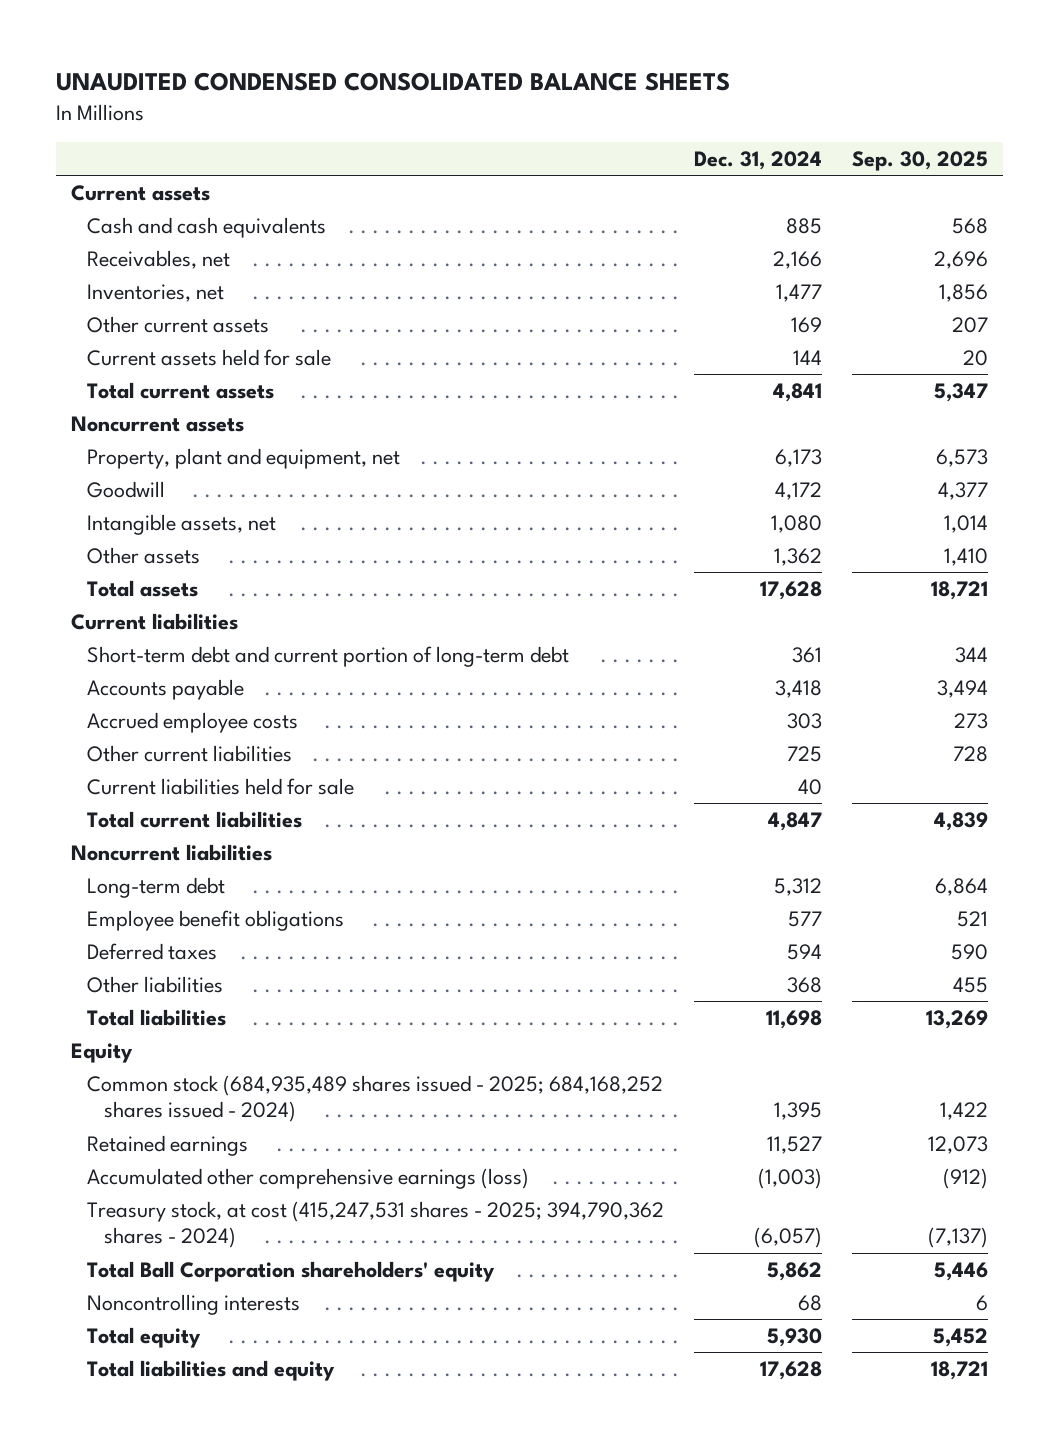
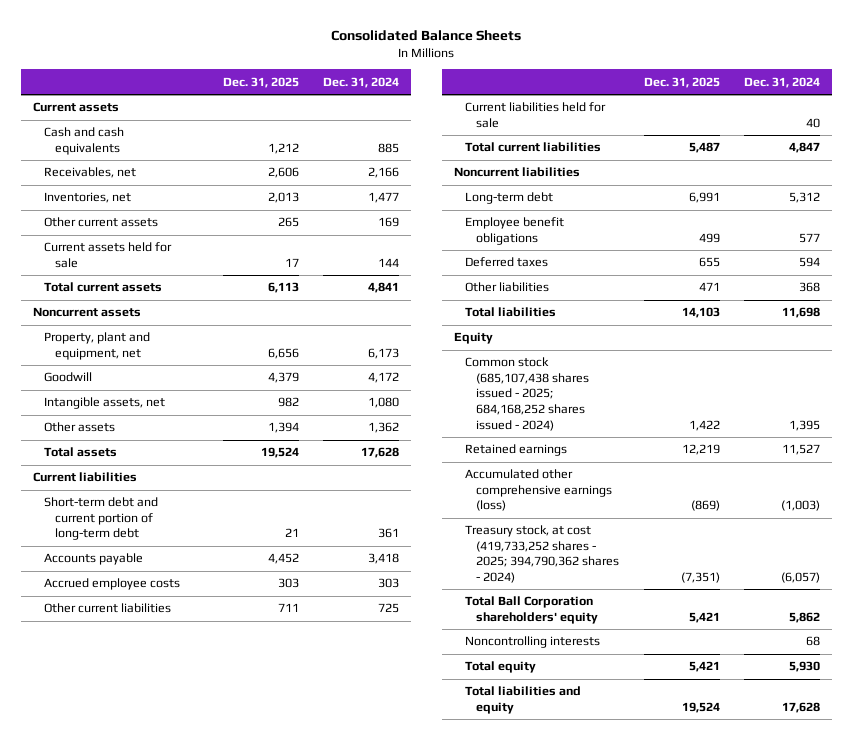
[55,72,730,92] UNAUDITED CONDENSED CONSOLIDATED BALANCE SHEETS -> [331,30,522,42] Consolidated Balance Sheets
[852,150,989,171] Sep. 30, 2025 -> none
none -> [222,76,299,88] Dec. 31, 2025
[87,1074,664,1123] Common stock (684,935,489 shares issued - 2025; 684,168,252 shares issued - 2024) -> [465,357,590,431] Common stock (685,107,438 shares issued - 2025; 684,168,252 shares issued - 2024)
[87,1200,665,1249] Treasury stock, at cost (415,247,531 shares - 2025; 394,790,362 shares - 2024) -> [465,525,620,584] Treasury stock, at cost (419,733,252 shares - 2025; 394,790,362 shares - 2024)

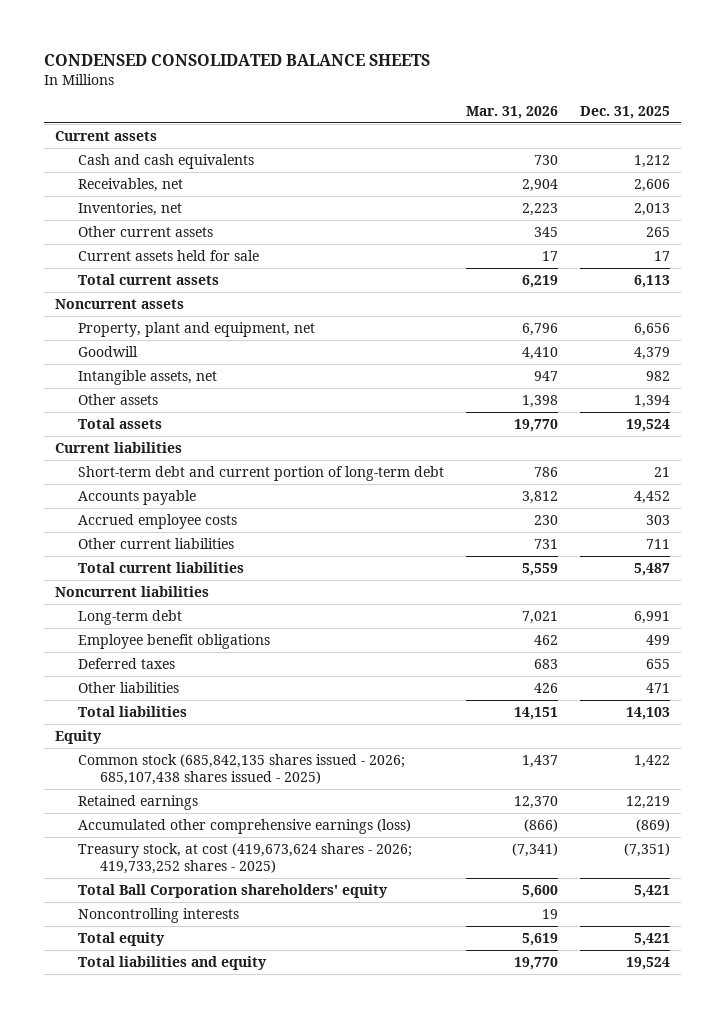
[331,30,522,42] Consolidated Balance Sheets -> [44,54,431,67] CONDENSED CONSOLIDATED BALANCE SHEETS
[322,76,399,88] Dec. 31, 2024 -> none
none -> [465,106,558,120] Mar. 31, 2026
[465,102,607,128] Current liabilities held for sale -> none
[465,357,590,431] Common stock (685,107,438 shares issued - 2025; 684,168,252 shares issued - 2024) -> [77,753,405,785] Common stock (685,842,135 shares issued - 2026; 685,107,438 shares issued - 2025)
[465,525,620,584] Treasury stock, at cost (419,733,252 shares - 2025; 394,790,362 shares - 2024) -> [77,842,412,874] Treasury stock, at cost (419,673,624 shares - 2026; 419,733,252 shares - 2025)

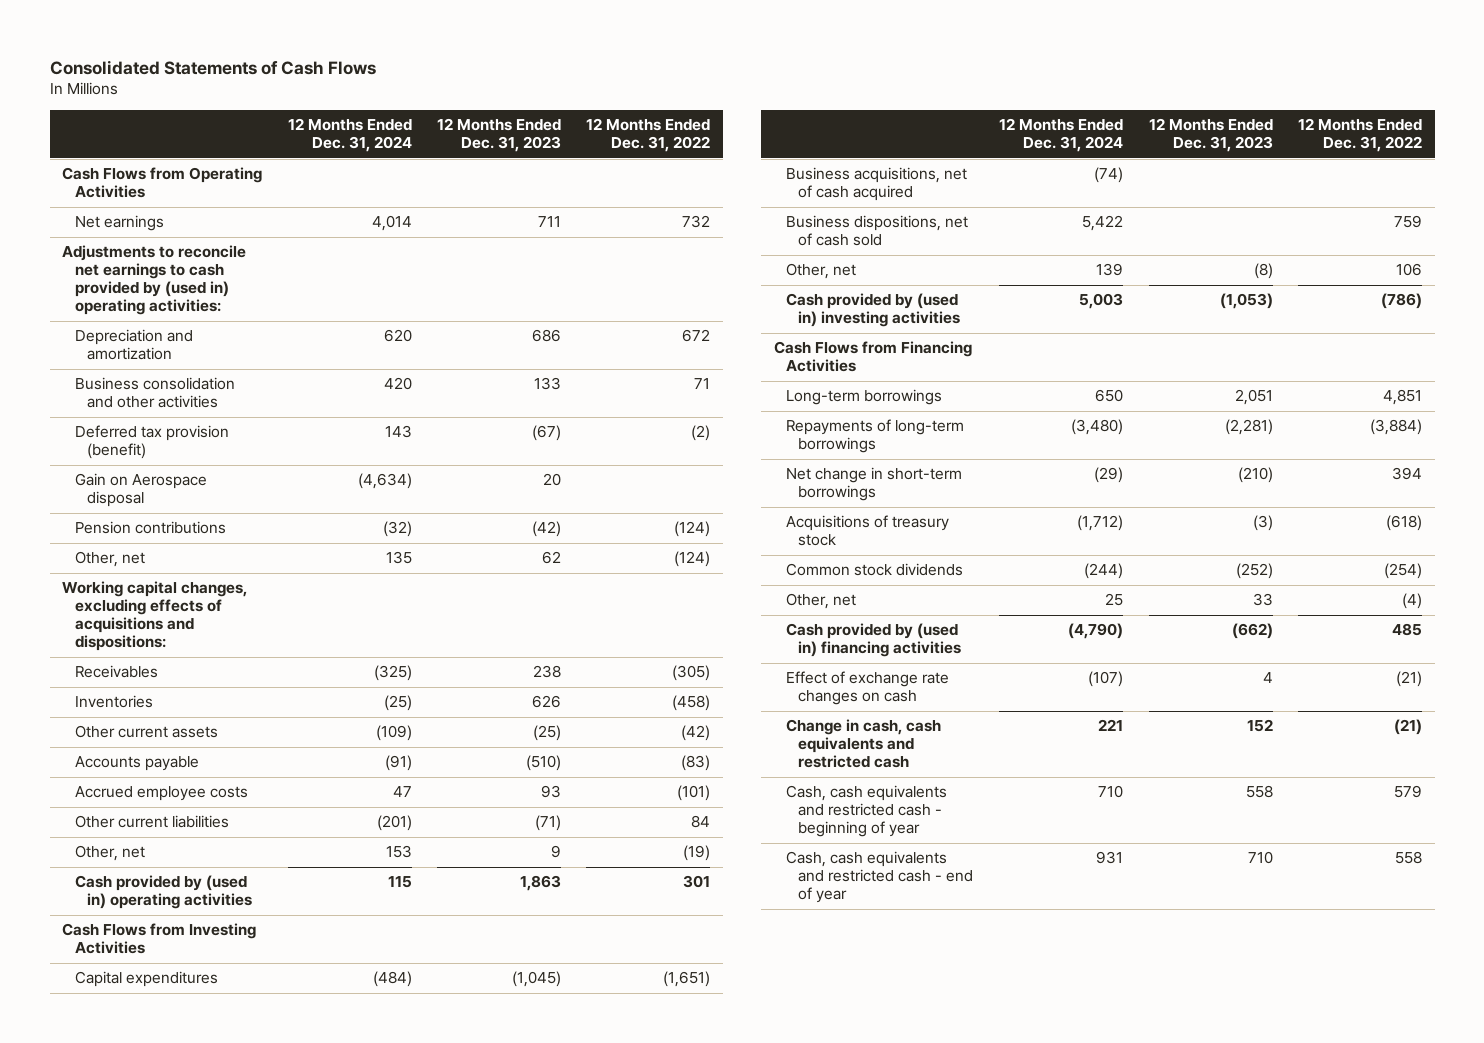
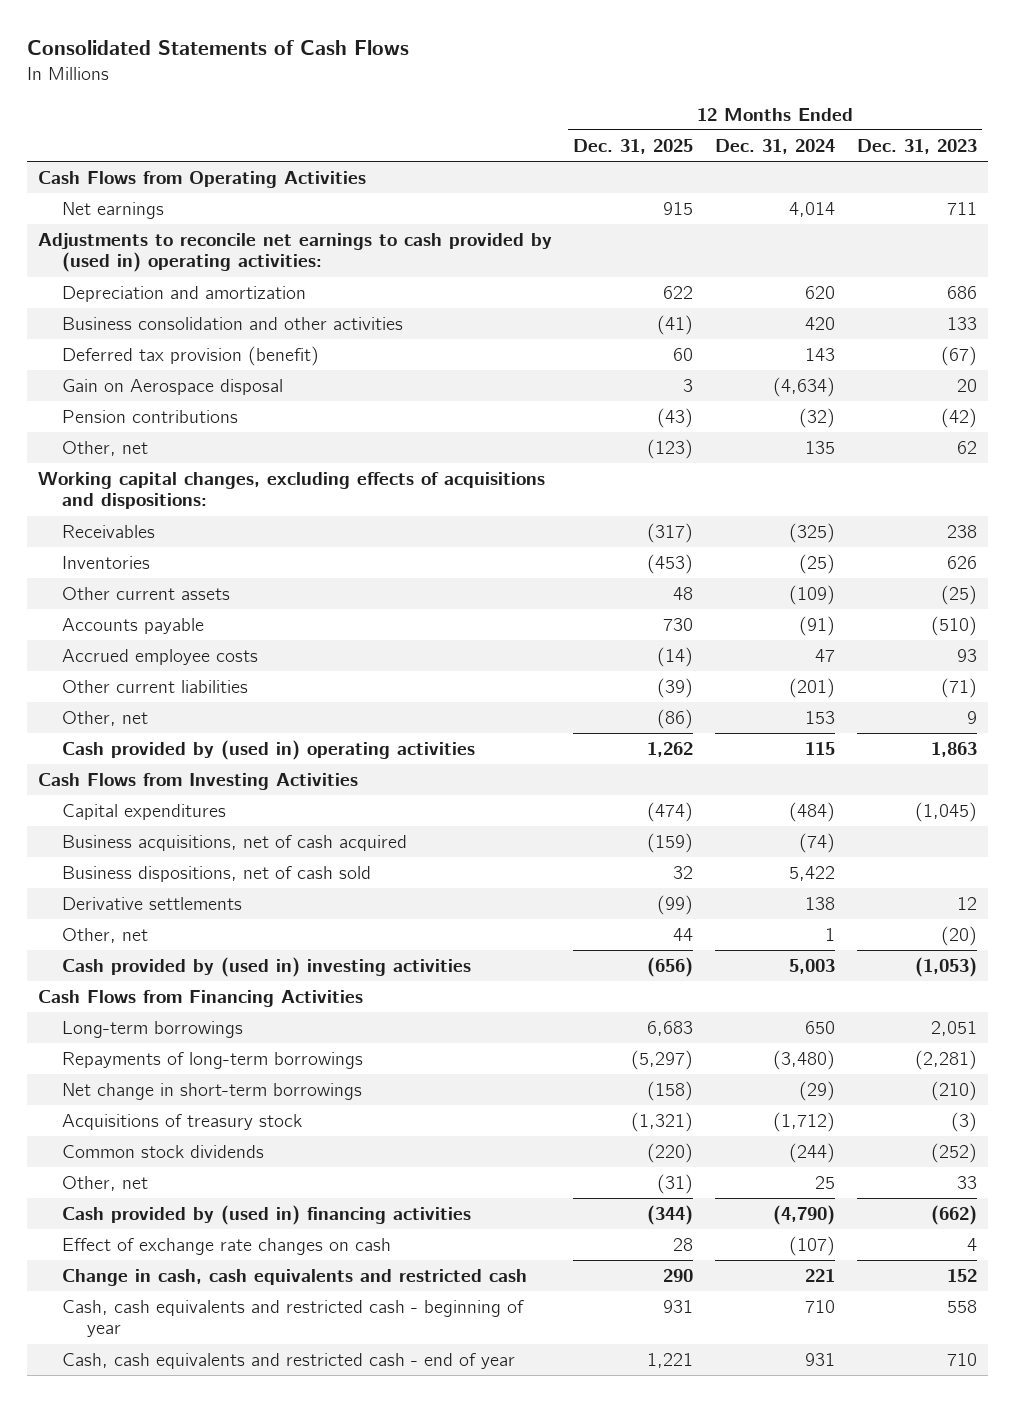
[586,118,711,153] 12 Months Ended Dec. 31, 2022 -> none
none -> [573,139,694,155] Dec. 31, 2025
none -> [62,897,243,911] Derivative settlements
[1096,263,1124,277] 139 -> [825,928,836,942] 1
[1253,263,1273,280] (8) -> [940,926,977,947] (20)

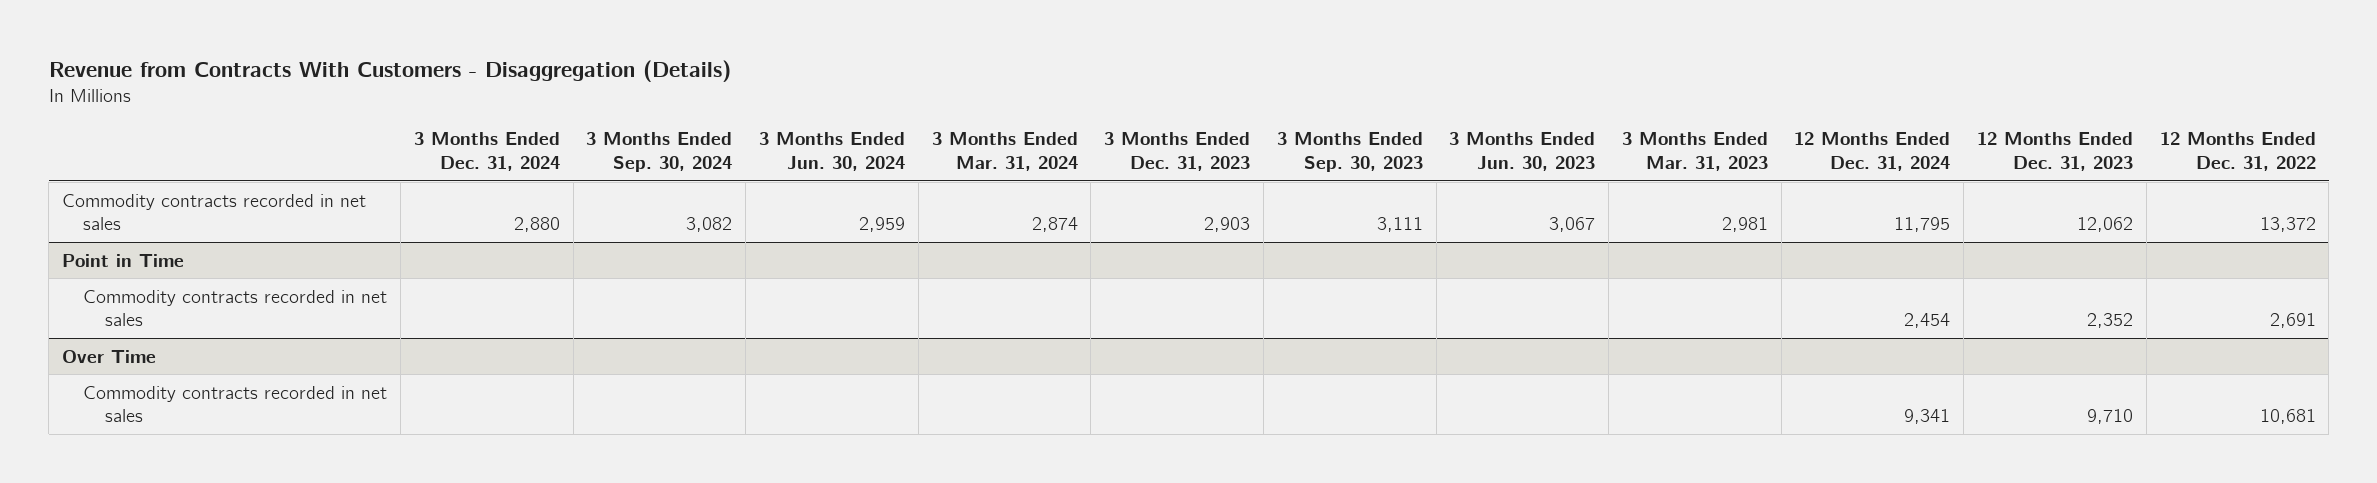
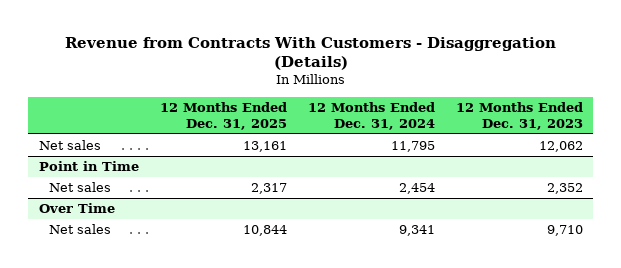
[413,132,560,171] 3 Months Ended Dec. 31, 2024 -> none
[586,132,733,172] 3 Months Ended Sep. 30, 2024 -> none
[758,132,905,171] 3 Months Ended Jun. 30, 2024 -> none
[931,132,1078,171] 3 Months Ended Mar. 31, 2024 -> none
[1104,132,1251,171] 3 Months Ended Dec. 31, 2023 -> none
[1276,132,1423,172] 3 Months Ended Sep. 30, 2023 -> none
[1449,132,1596,171] 3 Months Ended Jun. 30, 2023 -> none
[1621,132,1768,171] 3 Months Ended Mar. 31, 2023 -> none
[2159,132,2316,171] 12 Months Ended Dec. 31, 2022 -> none
none -> [159,102,287,130] 12 Months Ended Dec. 31, 2025
[61,193,366,230] Commodity contracts recorded in net sales -> [38,140,101,151] Net sales
[83,289,388,326] Commodity contracts recorded in net sales -> [48,182,111,193] Net sales
[83,385,388,422] Commodity contracts recorded in net sales -> [48,224,111,235] Net sales

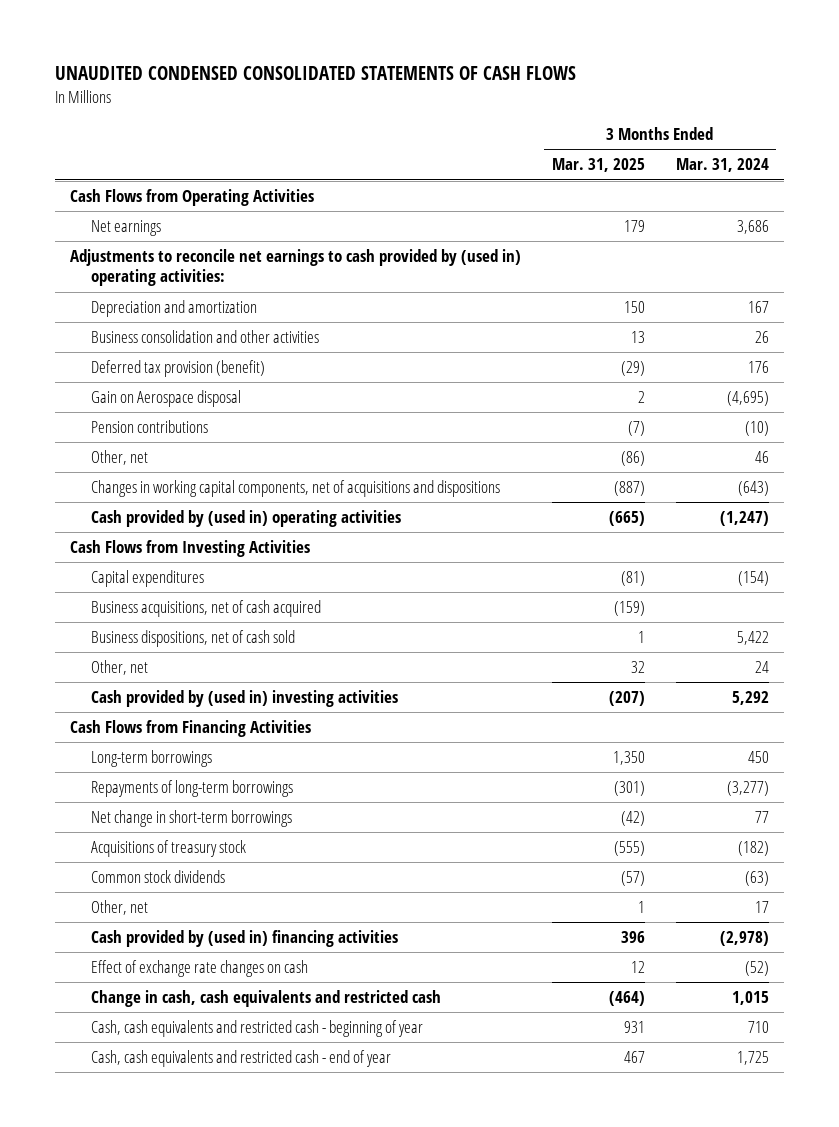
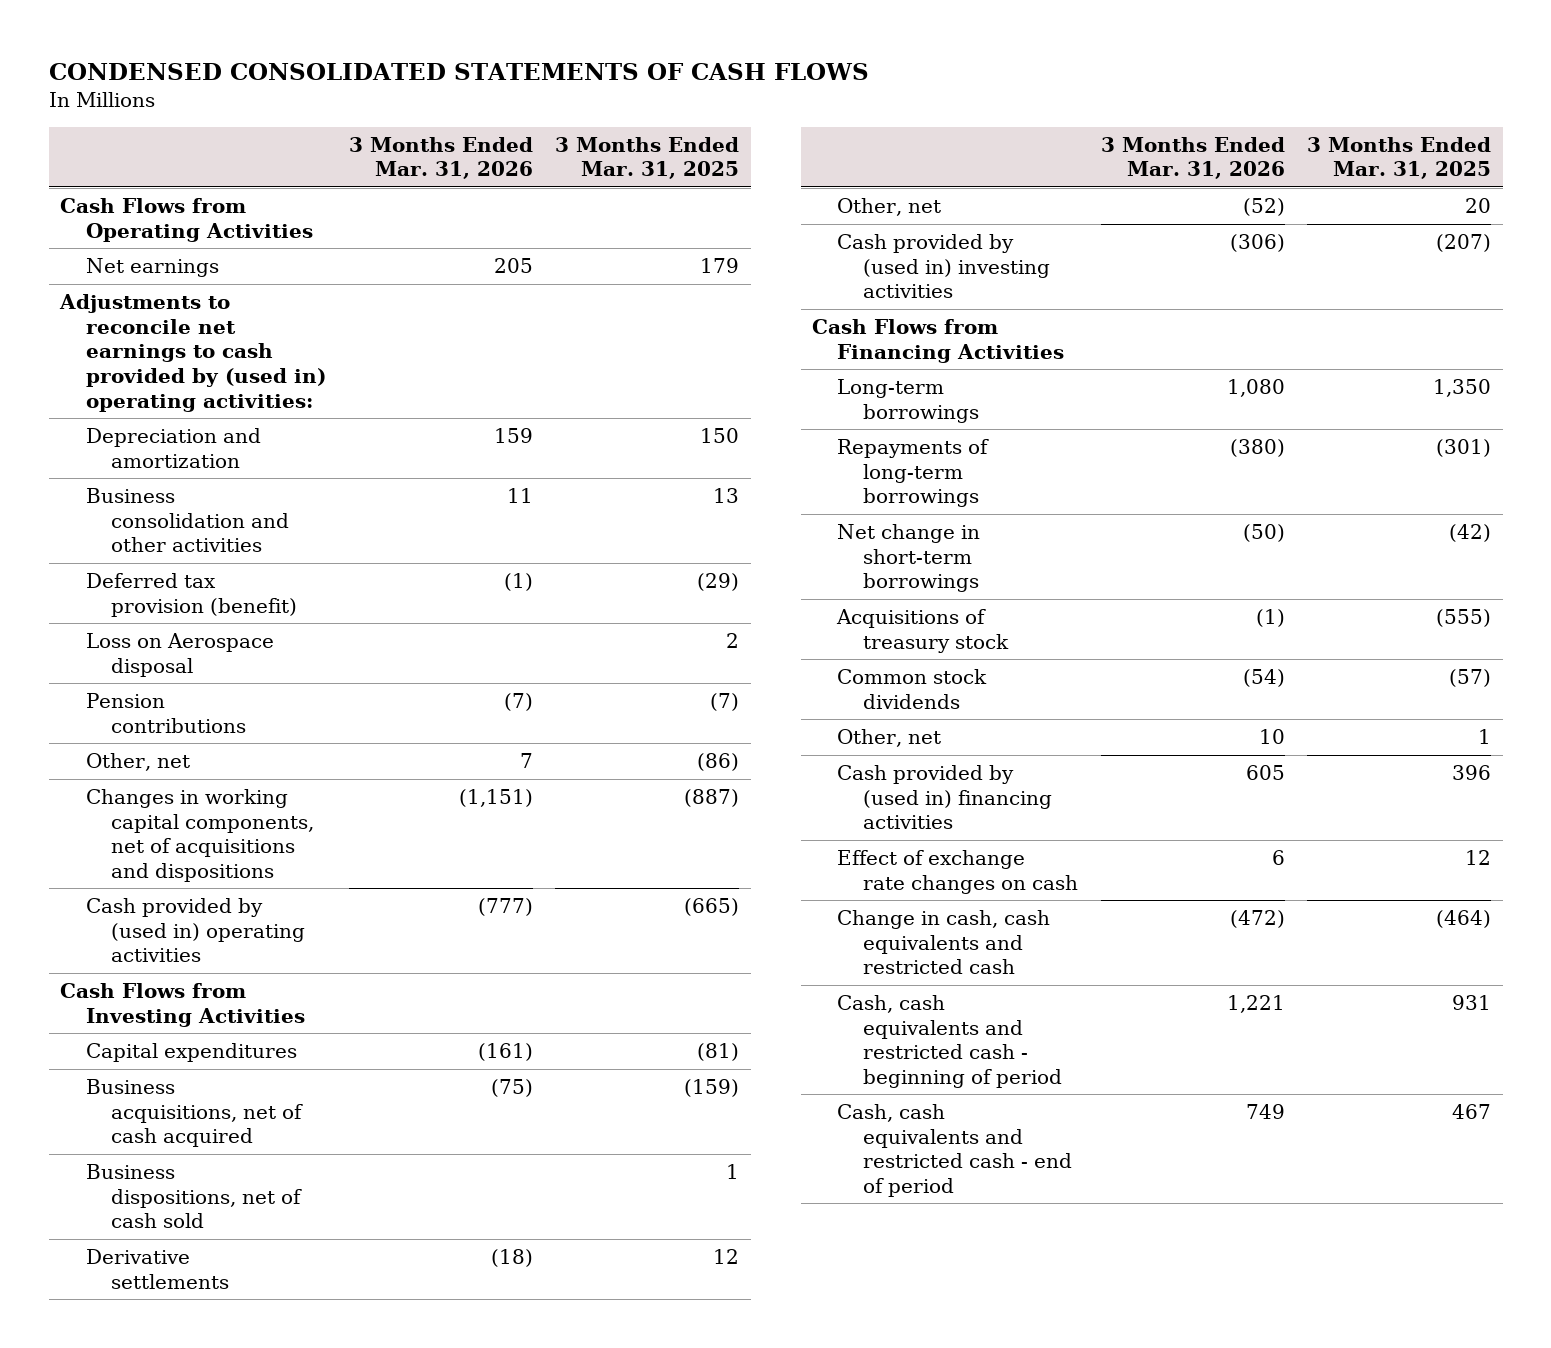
[54,66,576,81] UNAUDITED CONDENSED CONSOLIDATED STATEMENTS OF CASH FLOWS -> [48,62,869,80] CONDENSED CONSOLIDATED STATEMENTS OF CASH FLOWS
[675,158,769,173] Mar. 31, 2024 -> none
none -> [348,136,533,180] 3 Months Ended Mar. 31, 2026
[91,389,242,407] Gain on Aerospace disposal -> [85,633,274,677] Loss on Aerospace disposal
none -> [85,1249,229,1289] Derivative settlements
[630,660,645,673] 32 -> [1465,198,1492,214] 20
[91,1019,424,1037] Cash, cash equivalents and restricted cash - beginning of year -> [837,995,1062,1088] Cash, cash equivalents and restricted cash - beginning of period
[91,1049,392,1067] Cash, cash equivalents and restricted cash - end of year -> [837,1104,1072,1197] Cash, cash equivalents and restricted cash - end of period

